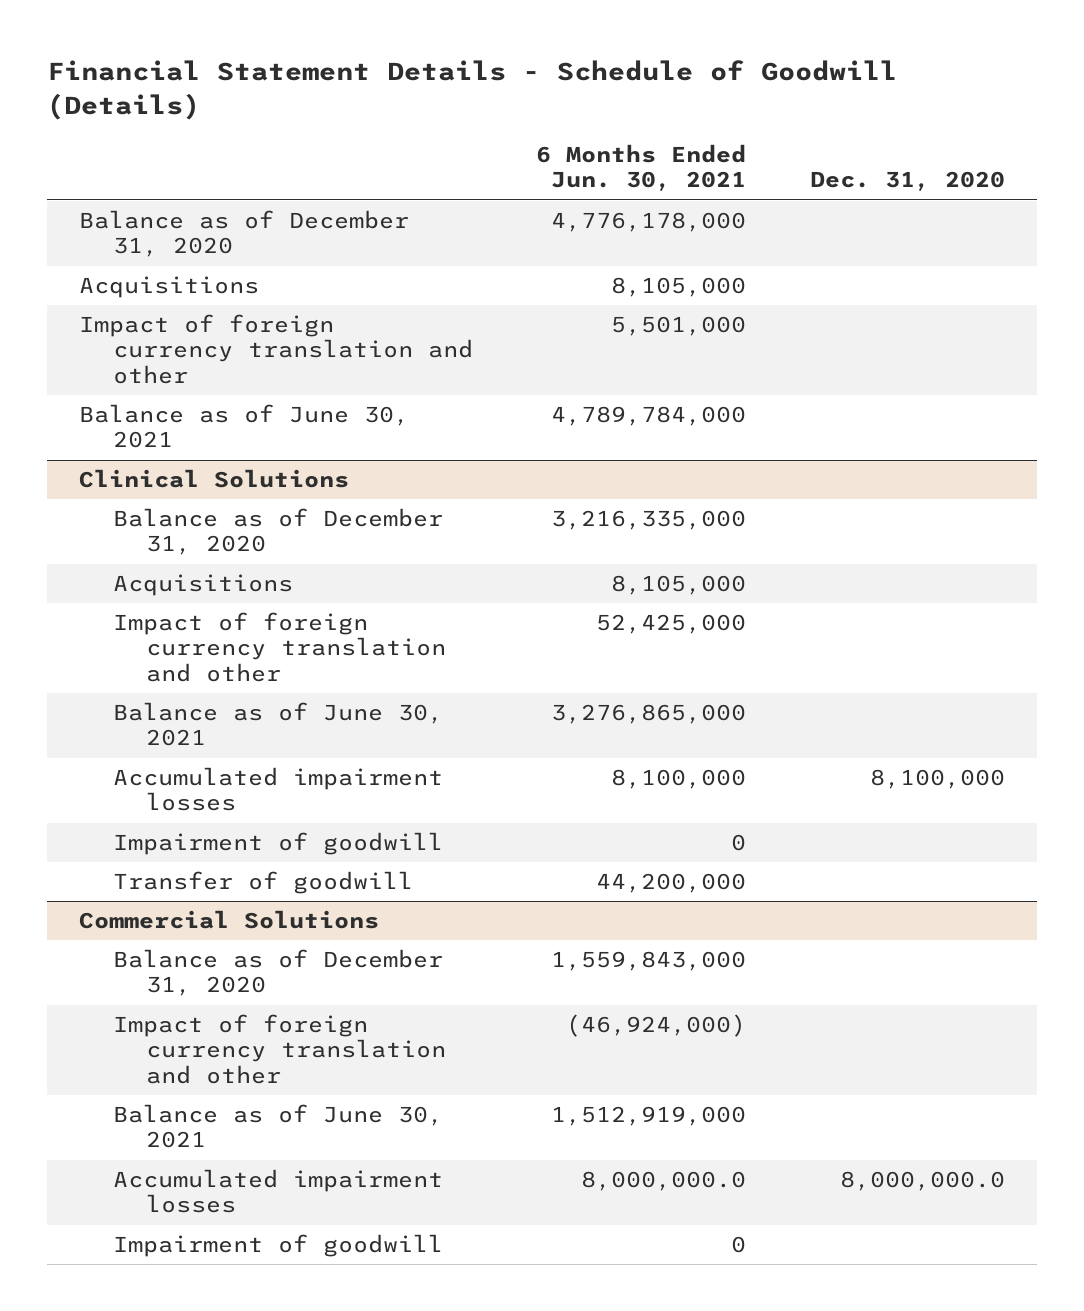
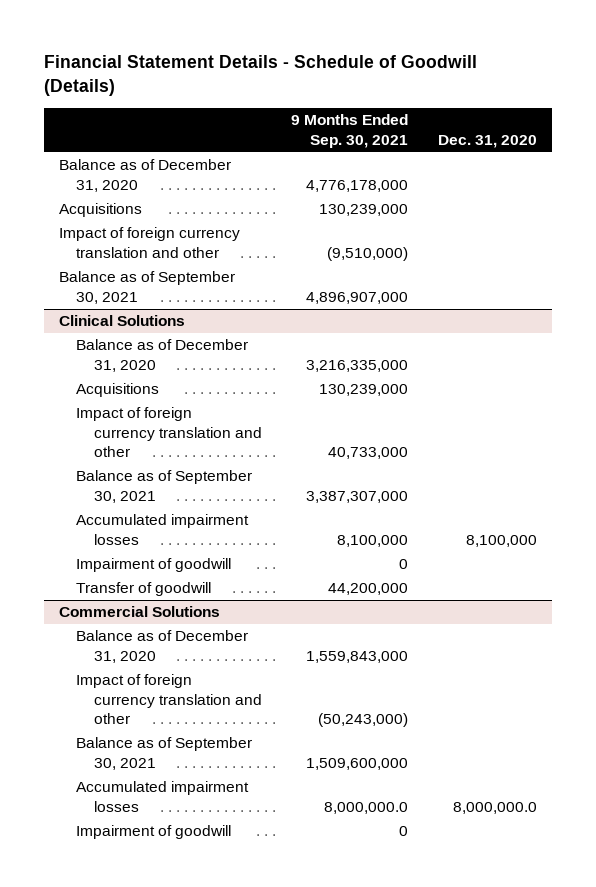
[536,144,747,192] 6 Months Ended Jun. 30, 2021 -> none
none -> [291,114,409,148] 9 Months Ended Sep. 30, 2021
[79,404,410,449] Balance as of June 30, 2021 -> [59,271,236,304] Balance as of September 30, 2021
[112,702,443,747] Balance as of June 30, 2021 -> [76,470,253,503] Balance as of September 30, 2021
[112,1104,443,1149] Balance as of June 30, 2021 -> [76,737,253,770] Balance as of September 30, 2021

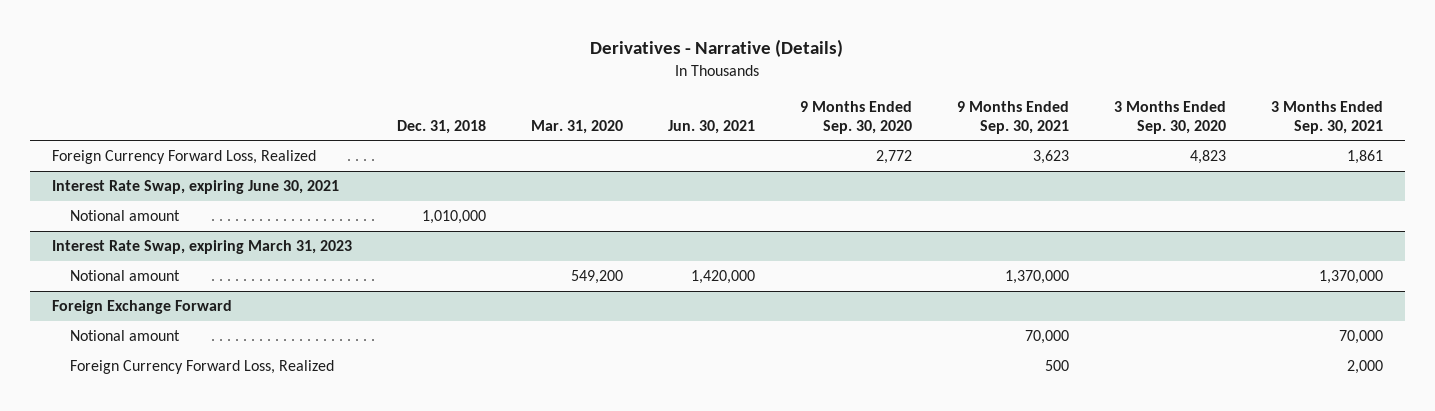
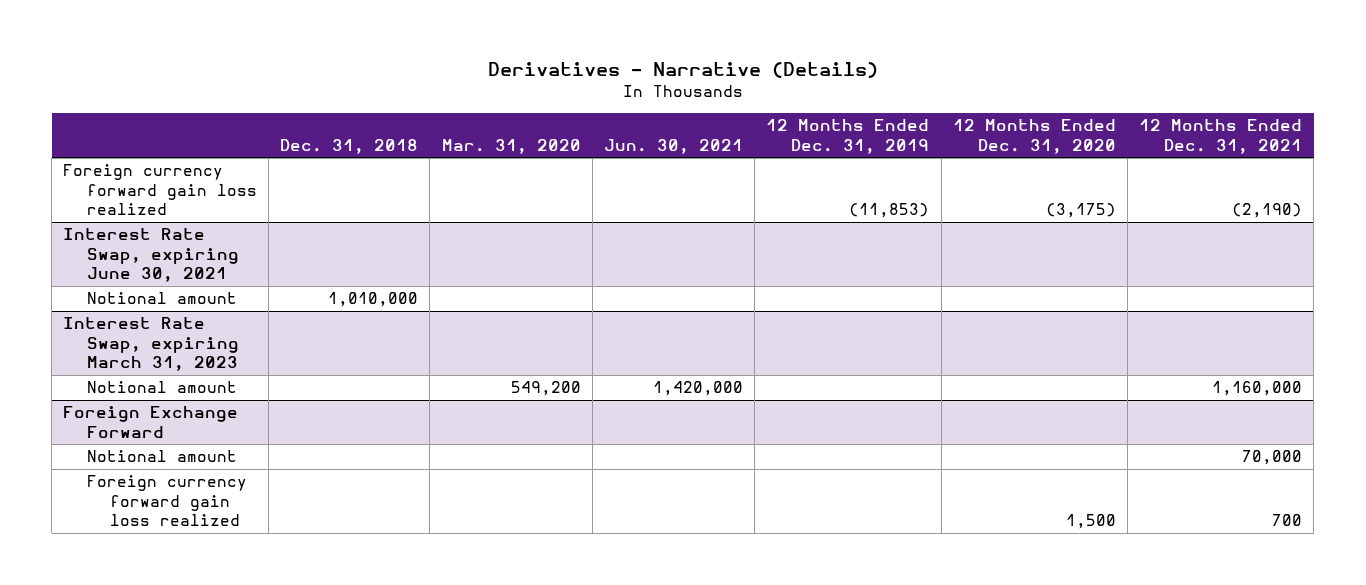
[799,101,912,134] 9 Months Ended Sep. 30, 2020 -> none
[956,101,1069,134] 9 Months Ended Sep. 30, 2021 -> none
[1113,101,1226,134] 3 Months Ended Sep. 30, 2020 -> none
[1270,101,1383,134] 3 Months Ended Sep. 30, 2021 -> none
none -> [766,119,930,154] 12 Months Ended Dec. 31, 2019
none -> [952,119,1116,154] 12 Months Ended Dec. 31, 2020
none -> [1139,119,1303,154] 12 Months Ended Dec. 31, 2021
[52,150,317,165] Foreign Currency Forward Loss, Realized -> [63,164,257,216] Foreign currency forward gain loss realized
[70,360,335,375] Foreign Currency Forward Loss, Realized -> [86,475,247,527] Foreign currency forward gain loss realized

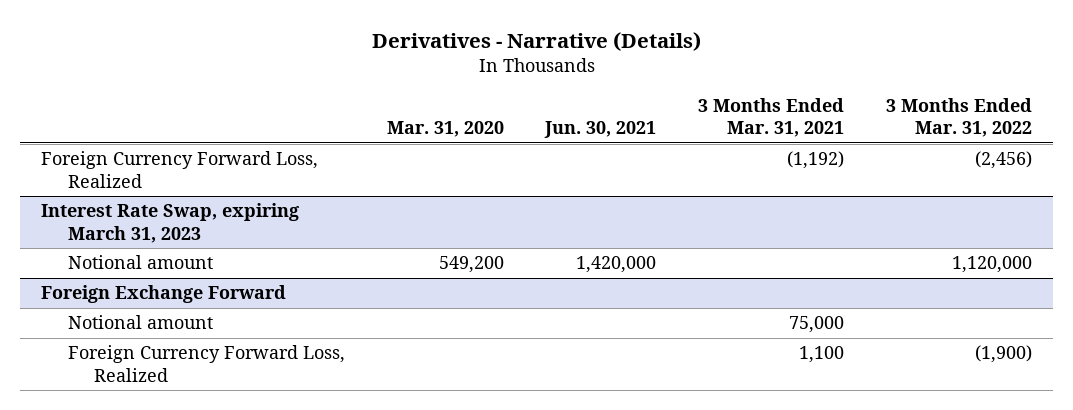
[280,138,419,154] Dec. 31, 2018 -> none
[766,119,930,154] 12 Months Ended Dec. 31, 2019 -> none
[952,119,1116,154] 12 Months Ended Dec. 31, 2020 -> none
[1139,119,1303,154] 12 Months Ended Dec. 31, 2021 -> none
none -> [698,97,845,138] 3 Months Ended Mar. 31, 2021
none -> [885,97,1032,138] 3 Months Ended Mar. 31, 2022
[63,228,239,283] Interest Rate Swap, expiring June 30, 2021 -> none
[86,292,237,305] Notional amount -> none
[63,164,257,216] Foreign currency forward gain loss realized -> [41,151,319,188] Foreign Currency Forward Loss, Realized
[86,475,247,527] Foreign currency forward gain loss realized -> [67,345,345,382] Foreign Currency Forward Loss, Realized

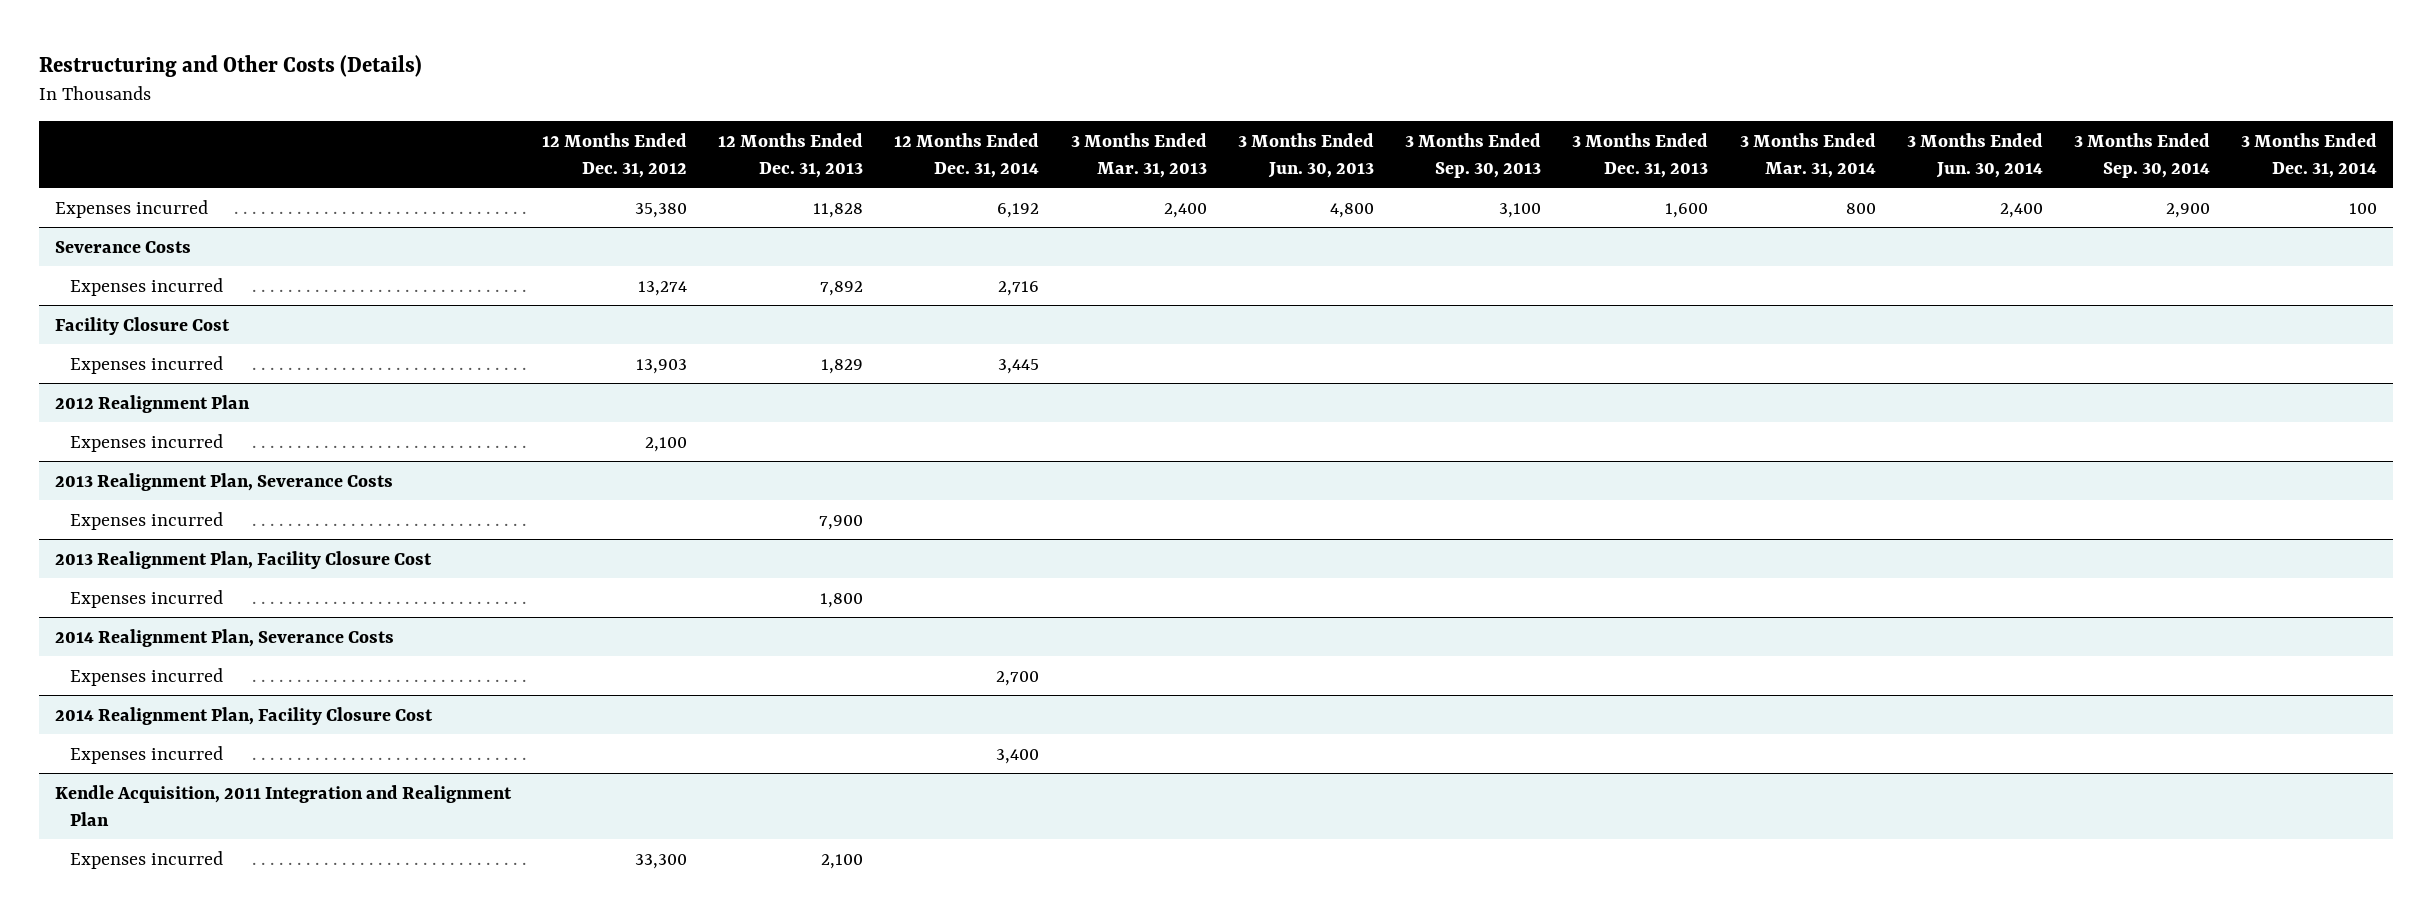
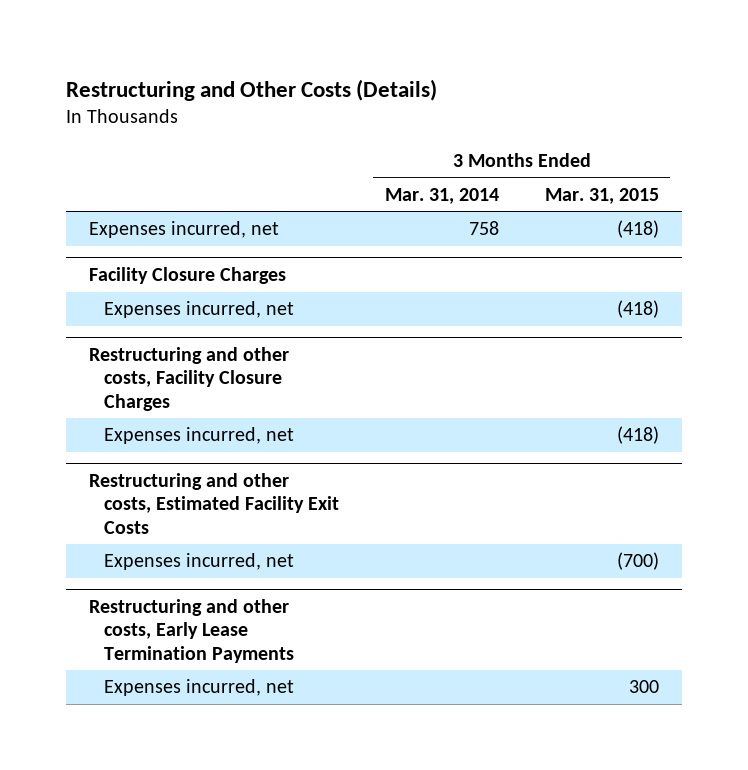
[541,132,687,178] 12 Months Ended Dec. 31, 2012 -> none
[718,132,864,178] 12 Months Ended Dec. 31, 2013 -> none
[894,132,1040,178] 12 Months Ended Dec. 31, 2014 -> none
[1070,132,1207,178] 3 Months Ended Mar. 31, 2013 -> none
[1237,132,1374,178] 3 Months Ended Jun. 30, 2013 -> none
[1405,132,1542,178] 3 Months Ended Sep. 30, 2013 -> none
[1572,132,1709,178] 3 Months Ended Dec. 31, 2013 -> none
[1906,132,2043,178] 3 Months Ended Jun. 30, 2014 -> none
[2074,132,2211,178] 3 Months Ended Sep. 30, 2014 -> none
[2241,132,2378,178] 3 Months Ended Dec. 31, 2014 -> none
none -> [544,187,659,204] Mar. 31, 2015
[54,240,191,253] Severance Costs -> none
[70,277,224,296] Expenses incurred -> none
[54,394,250,413] 2012 Realignment Plan -> none
[70,433,224,452] Expenses incurred -> none
[54,472,393,491] 2013 Realignment Plan, Severance Costs -> none
[70,511,224,530] Expenses incurred -> none
[54,550,432,569] 2013 Realignment Plan, Facility Closure Cost -> none
[70,589,224,608] Expenses incurred -> none
[54,628,394,647] 2014 Realignment Plan, Severance Costs -> none
[70,667,224,686] Expenses incurred -> none
[54,706,433,725] 2014 Realignment Plan, Facility Closure Cost -> none
[70,745,224,764] Expenses incurred -> none
[54,784,512,826] Kendle Acquisition, 2011 Integration and Realignment Plan -> none
[70,850,224,869] Expenses incurred -> none
[54,199,208,218] Expenses incurred -> [88,221,279,239] Expenses incurred, net
[1845,202,1876,214] 800 -> [468,221,499,236] 758
[54,316,230,335] Facility Closure Cost -> [88,267,286,285] Facility Closure Charges
[70,355,224,374] Expenses incurred -> [103,301,294,319] Expenses incurred, net
none -> [88,347,289,411] Restructuring and other costs, Facility Closure Charges
none -> [103,427,294,445] Expenses incurred, net
none -> [88,473,339,534] Restructuring and other costs, Estimated Facility Exit Costs
none -> [103,553,294,571] Expenses incurred, net
none -> [88,599,294,663] Restructuring and other costs, Early Lease Termination Payments
none -> [103,679,294,697] Expenses incurred, net

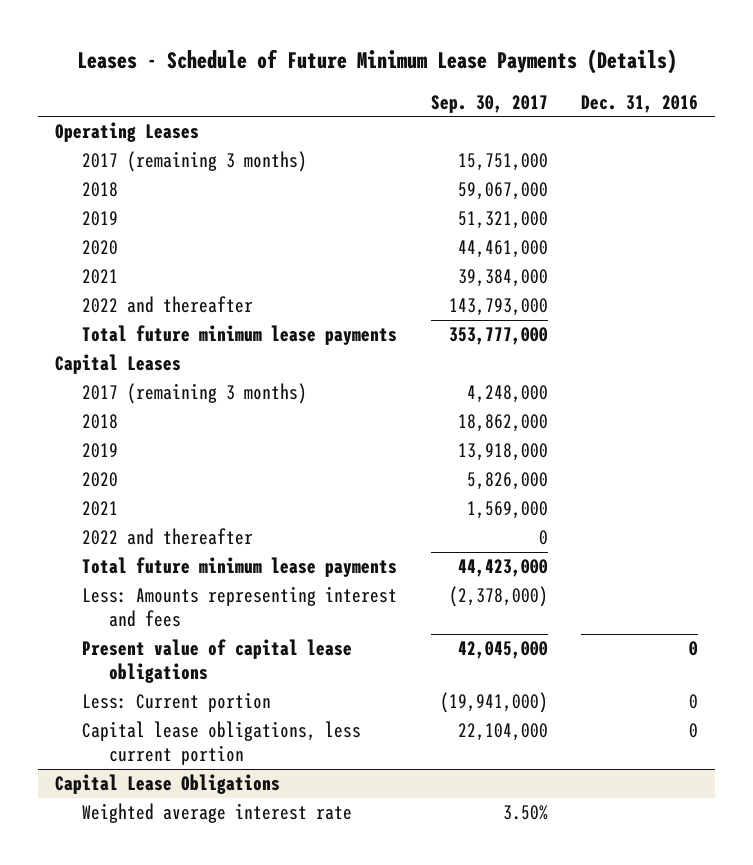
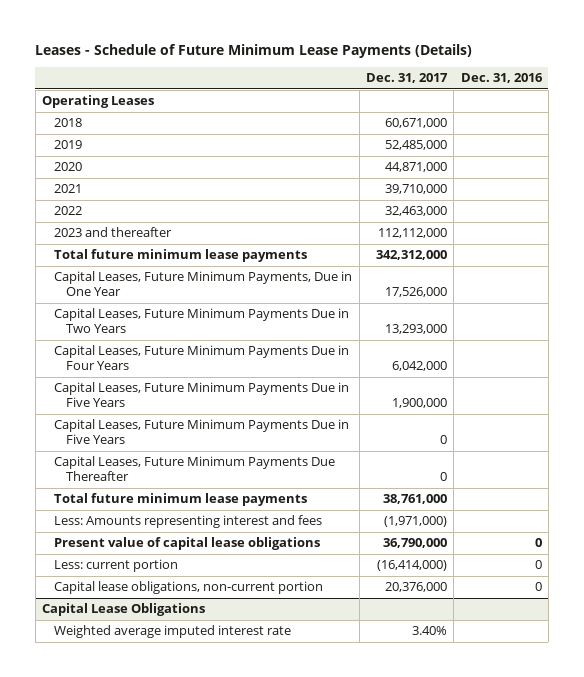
[430,95,548,114] Sep. 30, 2017 -> none
none -> [365,73,448,84] Dec. 31, 2017
[81,151,307,173] 2017 (remaining 3 months) -> none
none -> [54,206,83,216] 2022
[81,296,253,314] 2022 and thereafter -> [54,227,173,238] 2023 and thereafter
[54,354,181,375] Capital Leases -> none
[81,383,307,405] 2017 (remaining 3 months) -> none
none -> [54,271,353,297] Capital Leases, Future Minimum Payments, Due in One Year
[81,414,118,430] 2018 -> [54,308,350,334] Capital Leases, Future Minimum Payments Due in Two Years
[81,443,118,459] 2019 -> [54,345,350,371] Capital Leases, Future Minimum Payments Due in Four Years
[81,472,118,488] 2020 -> [54,382,350,408] Capital Leases, Future Minimum Payments Due in Five Years
[81,501,118,517] 2021 -> [54,419,350,445] Capital Leases, Future Minimum Payments Due in Five Years
[81,528,253,546] 2022 and thereafter -> [54,456,336,482] Capital Leases, Future Minimum Payments Due Thereafter
[81,692,271,713] Less: Current portion -> [54,559,179,573] Less: current portion
[81,721,361,766] Capital lease obligations, less current portion -> [54,581,324,595] Capital lease obligations, non-current portion
[81,803,352,824] Weighted average interest rate -> [54,625,292,639] Weighted average imputed interest rate

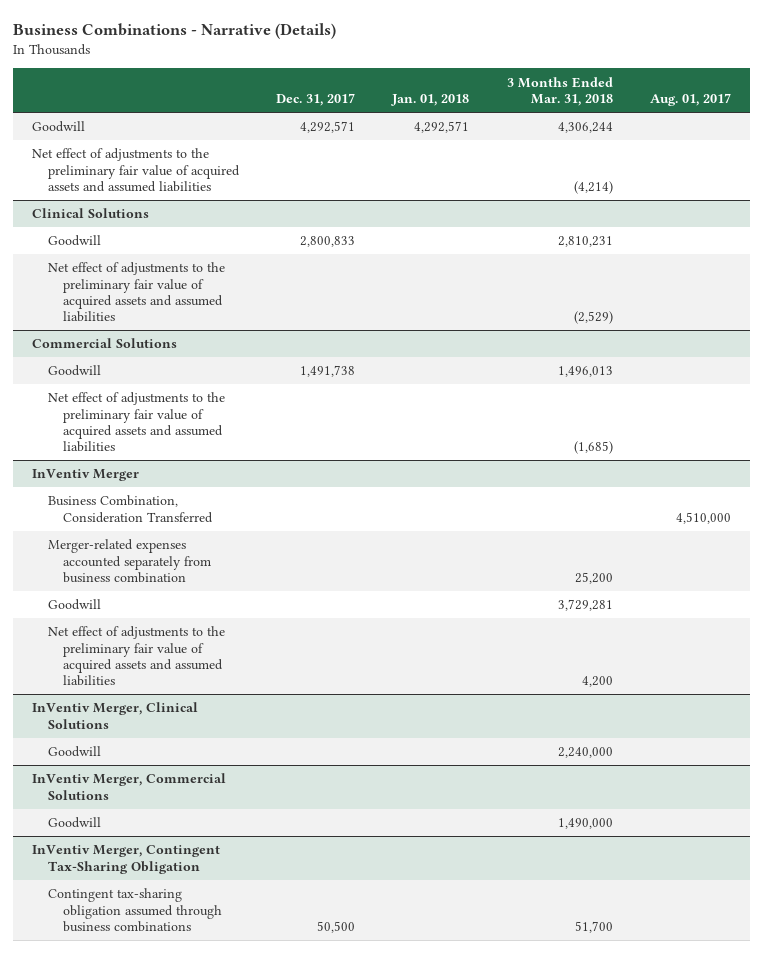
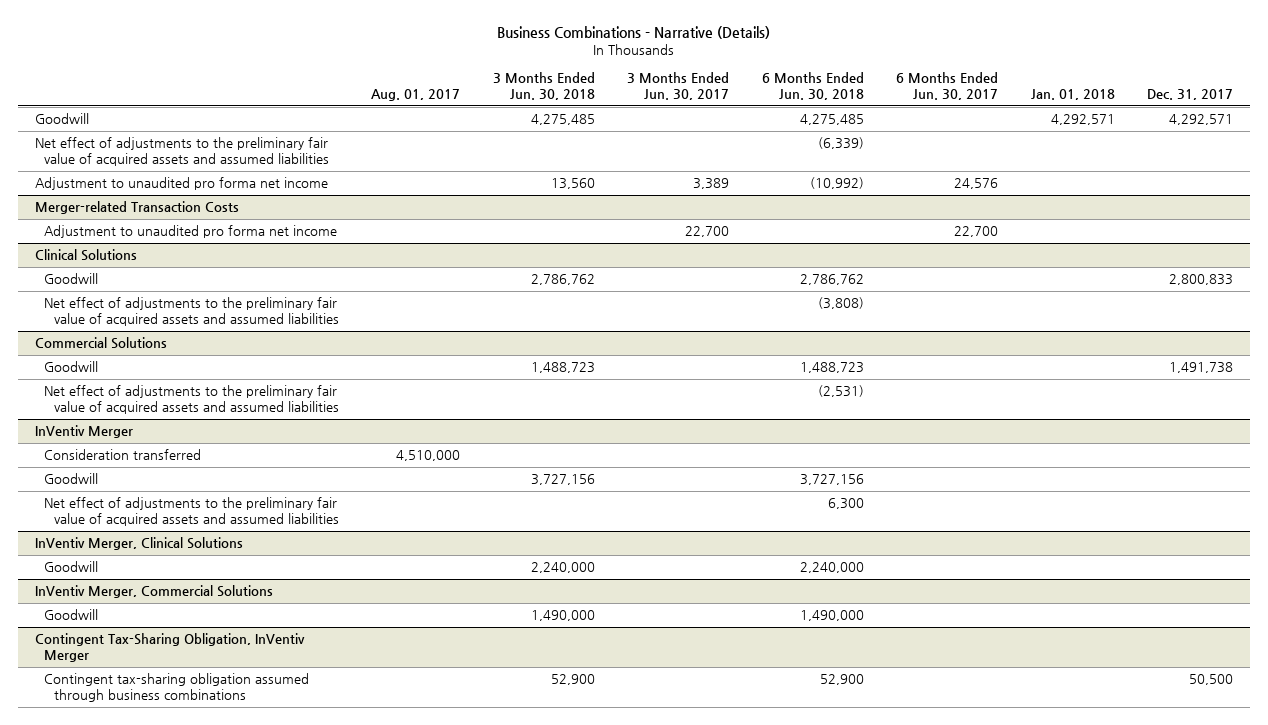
[506,76,613,107] 3 Months Ended Mar. 31, 2018 -> none
none -> [492,72,595,101] 3 Months Ended Jun. 30, 2018
none -> [627,72,730,101] 3 Months Ended Jun. 30, 2017
none -> [761,72,864,101] 6 Months Ended Jun. 30, 2018
none -> [896,72,999,101] 6 Months Ended Jun. 30, 2017
none -> [34,177,328,191] Adjustment to unaudited pro forma net income
none -> [34,201,239,215] Merger-related Transaction Costs
none -> [44,225,338,239] Adjustment to unaudited pro forma net income
[47,539,212,583] Merger-related expenses accounted separately from business combination -> none
[47,495,214,523] Business Combination, Consideration Transferred -> [44,449,202,461] Consideration transferred
[31,845,220,874] InVentiv Merger, Contingent Tax-Sharing Obligation -> [34,633,305,662] Contingent Tax-Sharing Obligation, InVentiv Merger

